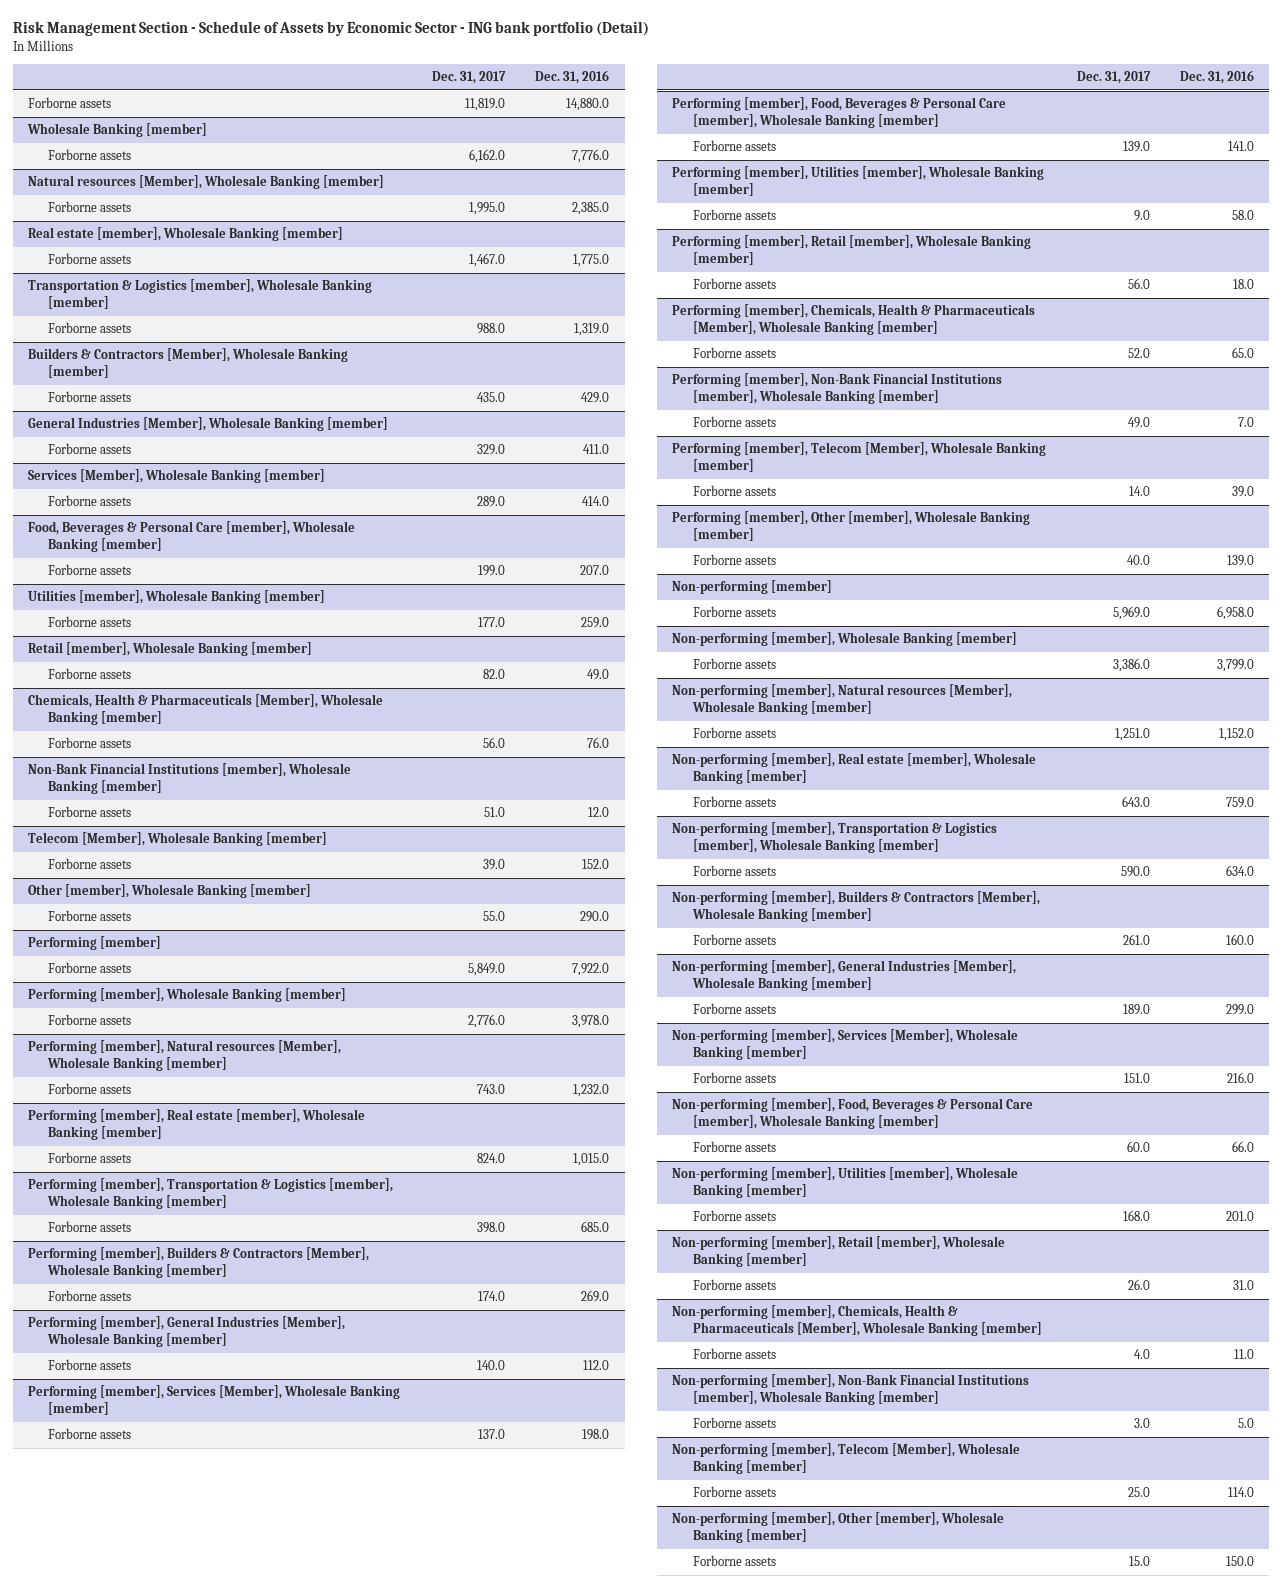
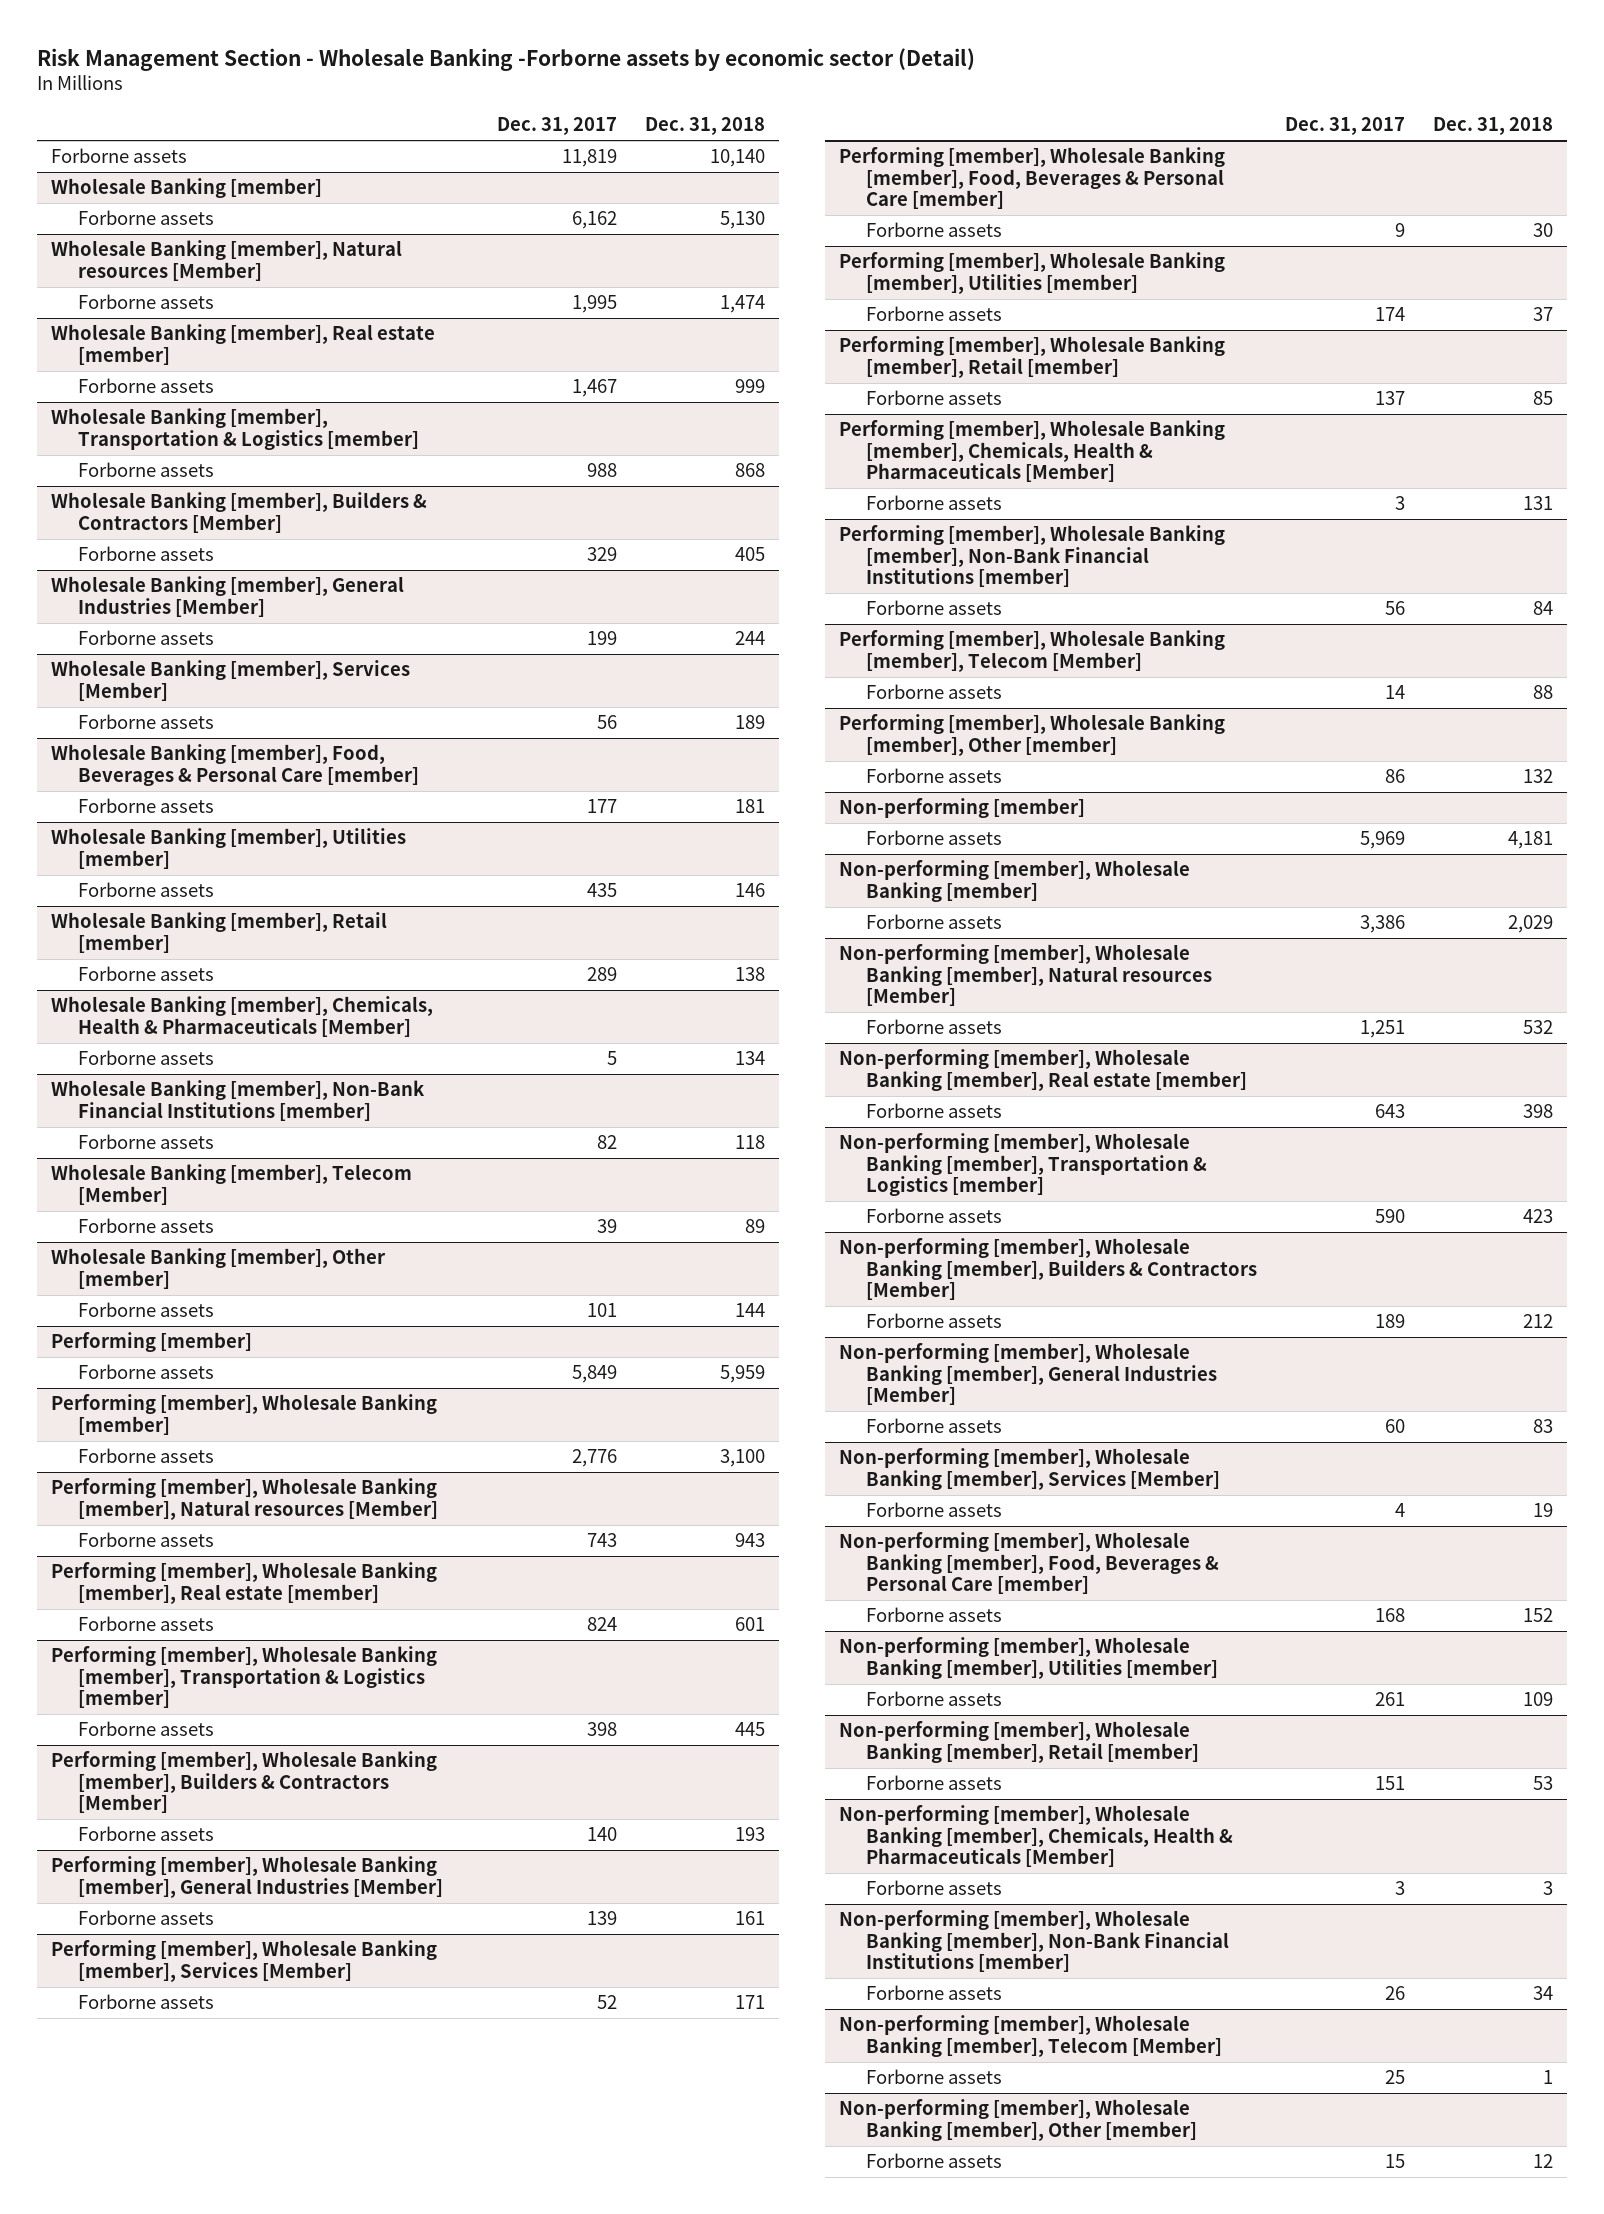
[12,21,649,37] Risk Management Section - Schedule of Assets by Economic Sector - ING bank portfolio (Detail) -> [37,47,976,71] Risk Management Section - Wholesale Banking -Forborne assets by economic sector (Detail)
[535,70,610,85] Dec. 31, 2016 -> none
none -> [645,117,766,136] Dec. 31, 2018
[465,98,506,112] 11,819.0 -> [561,149,617,168] 11,819
[469,149,506,164] 6,162.0 -> [571,211,617,230] 6,162
[28,175,385,190] Natural resources [Member], Wholesale Banking [member] -> [51,240,403,281] Wholesale Banking [member], Natural resources [Member]
[469,202,506,216] 1,995.0 -> [571,295,617,314] 1,995
[28,227,344,242] Real estate [member], Wholesale Banking [member] -> [51,324,436,365] Wholesale Banking [member], Real estate [member]
[469,253,506,268] 1,467.0 -> [571,379,617,398] 1,467
[28,279,373,310] Transportation & Logistics [member], Wholesale Banking [member] -> [51,408,419,450] Wholesale Banking [member], Transportation & Logistics [member]
[477,323,506,335] 988.0 -> [586,463,617,478] 988
[28,348,349,379] Builders & Contractors [Member], Wholesale Banking [member] -> [51,492,428,533] Wholesale Banking [member], Builders & Contractors [Member]
[477,392,506,403] 435.0 -> [586,547,617,562] 329
[28,417,389,432] General Industries [Member], Wholesale Banking [member] -> [51,576,405,617] Wholesale Banking [member], General Industries [Member]
[477,444,506,456] 329.0 -> [586,631,617,646] 199
[28,469,326,484] Services [Member], Wholesale Banking [member] -> [51,660,411,701] Wholesale Banking [member], Services [Member]
[477,496,506,508] 289.0 -> [596,715,617,730] 56
[28,521,356,553] Food, Beverages & Personal Care [member], Wholesale Banking [member] -> [51,744,419,786] Wholesale Banking [member], Food, Beverages & Personal Care [member]
[478,565,506,577] 199.0 -> [586,799,617,814] 177
[28,590,326,605] Utilities [member], Wholesale Banking [member] -> [51,828,407,869] Wholesale Banking [member], Utilities [member]
[478,617,506,628] 177.0 -> [586,883,617,898] 435
[28,642,313,657] Retail [member], Wholesale Banking [member] -> [51,912,388,953] Wholesale Banking [member], Retail [member]
[483,669,506,680] 82.0 -> [586,967,617,982] 289
[28,694,384,726] Chemicals, Health & Pharmaceuticals [Member], Wholesale Banking [member] -> [51,996,434,1037] Wholesale Banking [member], Chemicals, Health & Pharmaceuticals [Member]
[483,737,506,749] 56.0 -> [606,1051,617,1066] 5
[28,763,352,795] Non-Bank Financial Institutions [member], Wholesale Banking [member] -> [51,1080,426,1121] Wholesale Banking [member], Non-Bank Financial Institutions [member]
[484,807,506,818] 51.0 -> [596,1135,617,1150] 82
[28,832,328,847] Telecom [Member], Wholesale Banking [member] -> [51,1164,413,1205] Wholesale Banking [member], Telecom [Member]
[483,859,506,871] 39.0 -> [596,1219,617,1234] 39
[28,884,312,899] Other [member], Wholesale Banking [member] -> [51,1248,387,1289] Wholesale Banking [member], Other [member]
[483,911,506,922] 55.0 -> [586,1303,617,1318] 101
[468,963,506,977] 5,849.0 -> [571,1365,617,1384] 5,849
[468,1014,506,1029] 2,776.0 -> [571,1449,617,1468] 2,776
[28,1040,342,1072] Performing [member], Natural resources [Member], Wholesale Banking [member] -> [51,1478,438,1520] Performing [member], Wholesale Banking [member], Natural resources [Member]
[477,1084,506,1095] 743.0 -> [586,1533,617,1548] 743
[28,1109,366,1141] Performing [member], Real estate [member], Wholesale Banking [member] -> [51,1562,438,1604] Performing [member], Wholesale Banking [member], Real estate [member]
[477,1153,506,1164] 824.0 -> [586,1617,617,1632] 824
[28,1178,394,1210] Performing [member], Transportation & Logistics [member], Wholesale Banking [member] -> [51,1646,438,1709] Performing [member], Wholesale Banking [member], Transportation & Logistics [member]
[477,1222,506,1234] 398.0 -> [586,1722,617,1737] 398
[28,1247,370,1279] Performing [member], Builders & Contractors [Member], Wholesale Banking [member] -> [51,1751,438,1814] Performing [member], Wholesale Banking [member], Builders & Contractors [Member]
[478,1291,506,1302] 174.0 -> [586,1827,617,1842] 140
[28,1316,346,1348] Performing [member], General Industries [Member], Wholesale Banking [member] -> [51,1856,443,1898] Performing [member], Wholesale Banking [member], General Industries [Member]
[477,1360,506,1371] 140.0 -> [586,1911,617,1926] 139
[28,1385,401,1416] Performing [member], Services [Member], Wholesale Banking [member] -> [51,1940,438,1982] Performing [member], Wholesale Banking [member], Services [Member]
[478,1429,506,1440] 137.0 -> [596,1995,617,2010] 52
[672,97,1007,129] Performing [member], Food, Beverages & Personal Care [member], Wholesale Banking [member] -> [839,147,1226,210] Performing [member], Wholesale Banking [member], Food, Beverages & Personal Care [member]
[1122,141,1150,153] 139.0 -> [1394,223,1405,238] 9
[672,166,1045,197] Performing [member], Utilities [member], Wholesale Banking [member] -> [839,252,1226,294] Performing [member], Wholesale Banking [member], Utilities [member]
[1133,210,1150,222] 9.0 -> [1374,307,1405,322] 174
[672,235,1032,266] Performing [member], Retail [member], Wholesale Banking [member] -> [839,336,1226,378] Performing [member], Wholesale Banking [member], Retail [member]
[1127,278,1150,290] 56.0 -> [1374,391,1405,406] 137
[672,304,1036,336] Performing [member], Chemicals, Health & Pharmaceuticals [Member], Wholesale Banking [member] -> [839,420,1226,483] Performing [member], Wholesale Banking [member], Chemicals, Health & Pharmaceuticals [Member]
[1127,348,1150,359] 52.0 -> [1394,496,1405,511] 3
[672,373,1003,405] Performing [member], Non-Bank Financial Institutions [member], Wholesale Banking [member] -> [839,525,1226,588] Performing [member], Wholesale Banking [member], Non-Bank Financial Institutions [member]
[1127,417,1150,429] 49.0 -> [1384,601,1405,616] 56
[672,442,1047,473] Performing [member], Telecom [Member], Wholesale Banking [member] -> [839,630,1226,672] Performing [member], Wholesale Banking [member], Telecom [Member]
[1128,486,1150,497] 14.0 -> [1384,685,1405,700] 14
[672,511,1031,542] Performing [member], Other [member], Wholesale Banking [member] -> [839,714,1226,756] Performing [member], Wholesale Banking [member], Other [member]
[1126,555,1150,566] 40.0 -> [1384,769,1405,784] 86
[1112,606,1150,621] 5,969.0 -> [1359,831,1405,850] 5,969
[1112,658,1150,673] 3,386.0 -> [1359,915,1405,934] 3,386
[672,684,1013,716] Non-performing [member], Natural resources [Member], Wholesale Banking [member] -> [839,944,1212,1007] Non-performing [member], Wholesale Banking [member], Natural resources [Member]
[1114,728,1150,742] 1,251.0 -> [1359,1020,1405,1039] 1,251
[672,753,1037,785] Non-performing [member], Real estate [member], Wholesale Banking [member] -> [839,1049,1247,1091] Non-performing [member], Wholesale Banking [member], Real estate [member]
[1121,796,1150,808] 643.0 -> [1374,1104,1405,1119] 643
[672,822,998,854] Non-performing [member], Transportation & Logistics [member], Wholesale Banking [member] -> [839,1133,1207,1197] Non-performing [member], Wholesale Banking [member], Transportation & Logistics [member]
[1120,866,1150,878] 590.0 -> [1374,1209,1405,1224] 590
[672,891,1041,923] Non-performing [member], Builders & Contractors [Member], Wholesale Banking [member] -> [839,1238,1257,1301] Non-performing [member], Wholesale Banking [member], Builders & Contractors [Member]
[1122,934,1150,946] 261.0 -> [1374,1314,1405,1329] 189
[672,960,1017,992] Non-performing [member], General Industries [Member], Wholesale Banking [member] -> [839,1343,1217,1406] Non-performing [member], Wholesale Banking [member], General Industries [Member]
[1122,1004,1150,1016] 189.0 -> [1384,1419,1405,1434] 60
[672,1029,1019,1061] Non-performing [member], Services [Member], Wholesale Banking [member] -> [839,1448,1220,1490] Non-performing [member], Wholesale Banking [member], Services [Member]
[1123,1073,1150,1084] 151.0 -> [1394,1503,1405,1518] 4
[672,1098,1034,1130] Non-performing [member], Food, Beverages & Personal Care [member], Wholesale Banking [member] -> [839,1532,1219,1595] Non-performing [member], Wholesale Banking [member], Food, Beverages & Personal Care [member]
[1126,1141,1150,1153] 60.0 -> [1374,1608,1405,1623] 168
[672,1167,1019,1199] Non-performing [member], Utilities [member], Wholesale Banking [member] -> [839,1637,1218,1679] Non-performing [member], Wholesale Banking [member], Utilities [member]
[1122,1210,1150,1222] 168.0 -> [1374,1692,1405,1707] 261
[672,1236,1006,1268] Non-performing [member], Retail [member], Wholesale Banking [member] -> [839,1721,1199,1763] Non-performing [member], Wholesale Banking [member], Retail [member]
[1127,1279,1150,1291] 26.0 -> [1374,1776,1405,1791] 151
[672,1305,1042,1337] Non-performing [member], Chemicals, Health & Pharmaceuticals [Member], Wholesale Banking [member] -> [839,1805,1233,1868] Non-performing [member], Wholesale Banking [member], Chemicals, Health & Pharmaceuticals [Member]
[1133,1349,1150,1360] 4.0 -> [1394,1881,1405,1896] 3
[672,1374,1030,1406] Non-performing [member], Non-Bank Financial Institutions [member], Wholesale Banking [member] -> [839,1910,1229,1973] Non-performing [member], Wholesale Banking [member], Non-Bank Financial Institutions [member]
[1133,1418,1150,1429] 3.0 -> [1384,1986,1405,2001] 26
[672,1443,1021,1475] Non-performing [member], Telecom [Member], Wholesale Banking [member] -> [839,2015,1222,2057] Non-performing [member], Wholesale Banking [member], Telecom [Member]
[1127,1487,1150,1498] 25.0 -> [1384,2070,1405,2085] 25
[672,1512,1005,1544] Non-performing [member], Other [member], Wholesale Banking [member] -> [839,2099,1197,2141] Non-performing [member], Wholesale Banking [member], Other [member]
[1128,1556,1150,1567] 15.0 -> [1384,2154,1405,2169] 15

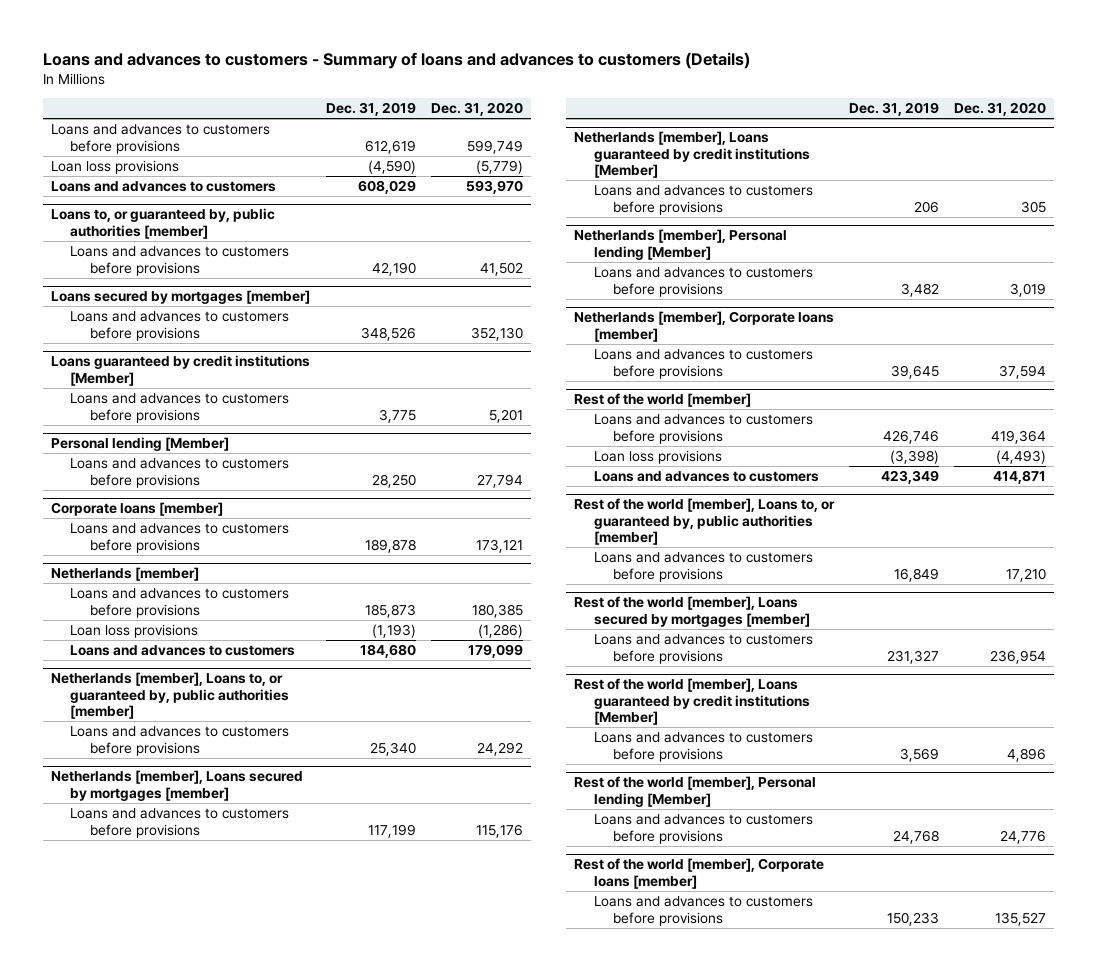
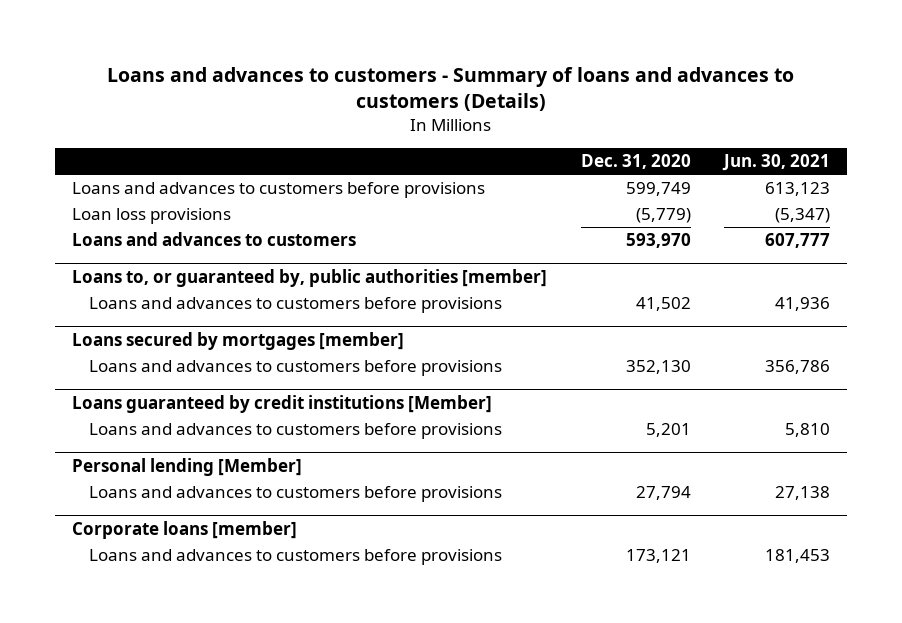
[325,102,416,117] Dec. 31, 2019 -> none
none -> [722,154,831,172] Jun. 30, 2021
[50,567,199,582] Netherlands [member] -> none
[70,588,290,618] Loans and advances to customers before provisions -> none
[70,624,199,639] Loan loss provisions -> none
[70,645,296,657] Loans and advances to customers -> none
[50,672,290,720] Netherlands [member], Loans to, or guaranteed by, public authorities [member] -> none
[70,726,290,756] Loans and advances to customers before provisions -> none
[50,770,303,801] Netherlands [member], Loans secured by mortgages [member] -> none
[70,808,290,838] Loans and advances to customers before provisions -> none
[573,131,810,179] Netherlands [member], Loans guaranteed by credit institutions [Member] -> none
[593,185,813,215] Loans and advances to customers before provisions -> none
[573,229,787,260] Netherlands [member], Personal lending [Member] -> none
[593,267,813,297] Loans and advances to customers before provisions -> none
[573,311,834,342] Netherlands [member], Corporate loans [member] -> none
[593,349,813,379] Loans and advances to customers before provisions -> none
[573,393,751,408] Rest of the world [member] -> none
[593,414,813,444] Loans and advances to customers before provisions -> none
[593,450,722,465] Loan loss provisions -> none
[593,471,819,483] Loans and advances to customers -> none
[573,498,835,546] Rest of the world [member], Loans to, or guaranteed by, public authorities [member] -> none
[593,552,813,582] Loans and advances to customers before provisions -> none
[573,596,810,627] Rest of the world [member], Loans secured by mortgages [member] -> none
[593,634,813,664] Loans and advances to customers before provisions -> none
[573,678,810,726] Rest of the world [member], Loans guaranteed by credit institutions [Member] -> none
[593,732,813,762] Loans and advances to customers before provisions -> none
[573,776,816,807] Rest of the world [member], Personal lending [Member] -> none
[593,814,813,844] Loans and advances to customers before provisions -> none
[573,858,824,889] Rest of the world [member], Corporate loans [member] -> none
[593,896,813,926] Loans and advances to customers before provisions -> none

